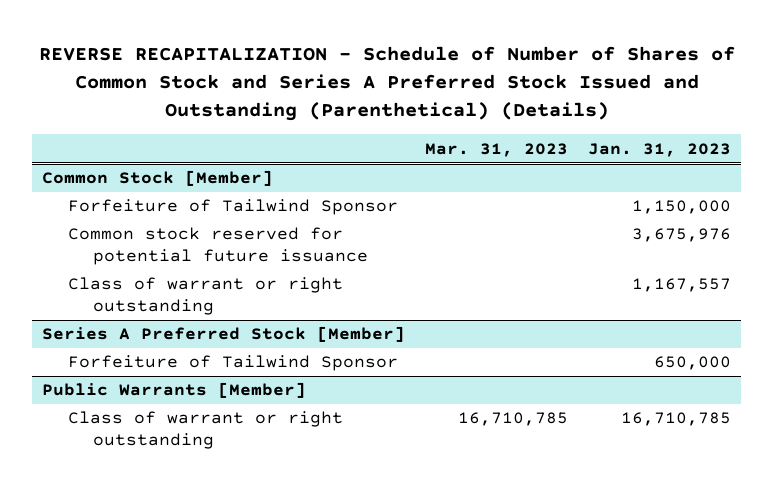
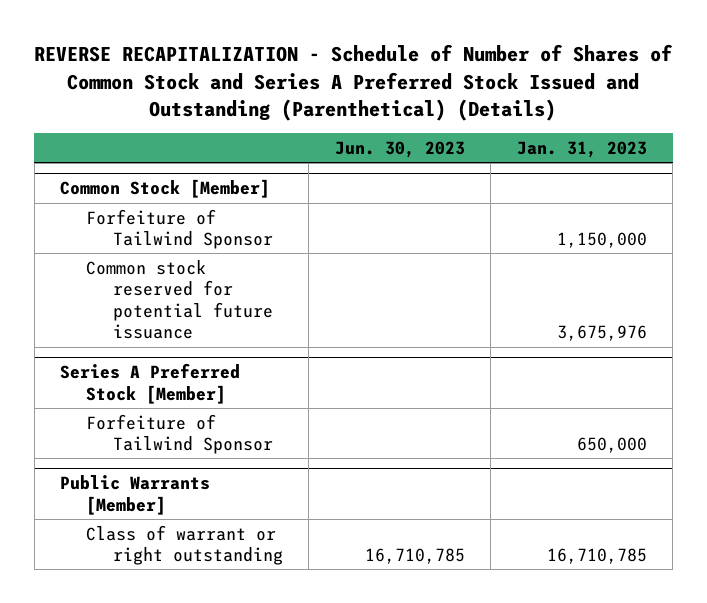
[425,142,569,157] Mar. 31, 2023 -> none
none -> [334,140,465,158] Jun. 30, 2023
[67,277,343,315] Class of warrant or right outstanding -> none

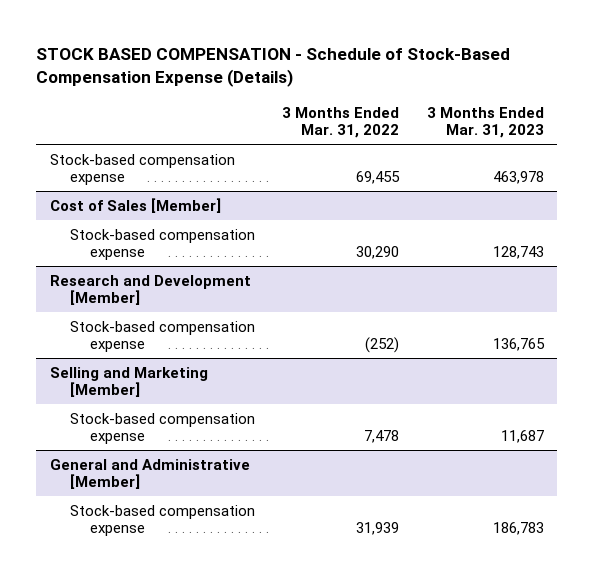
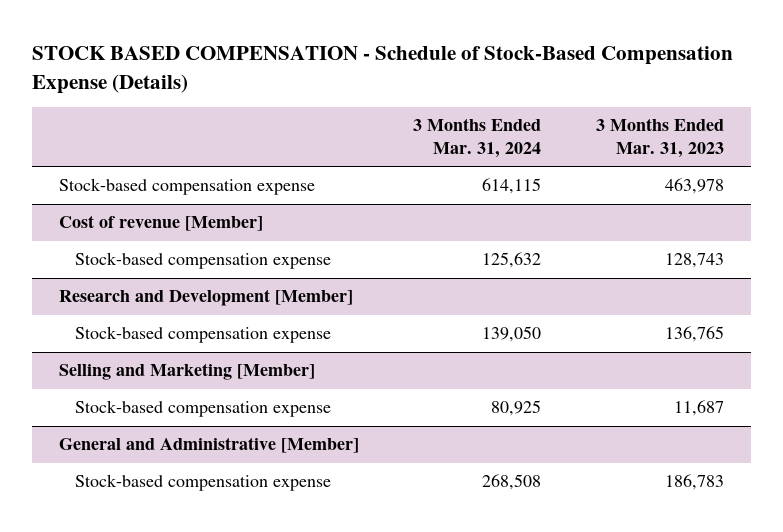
[282,106,400,139] 3 Months Ended Mar. 31, 2022 -> none
none -> [413,118,542,158] 3 Months Ended Mar. 31, 2024
[50,197,222,213] Cost of Sales [Member] -> [59,215,264,232] Cost of revenue [Member]

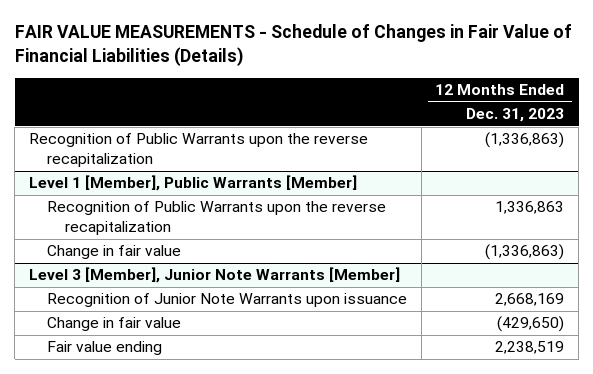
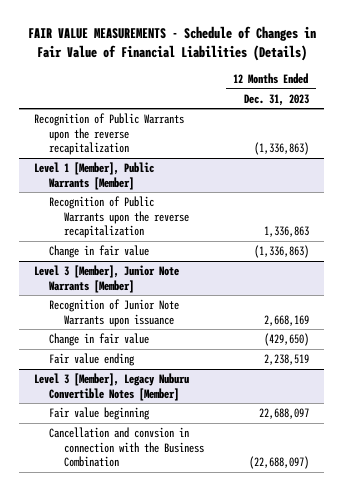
none -> [34,373,190,401] Level 3 [Member], Legacy Nuburu Convertible Notes [Member]
none -> [49,407,151,421] Fair value beginning
none -> [49,427,204,468] Cancellation and convsion in connection with the Business Combination

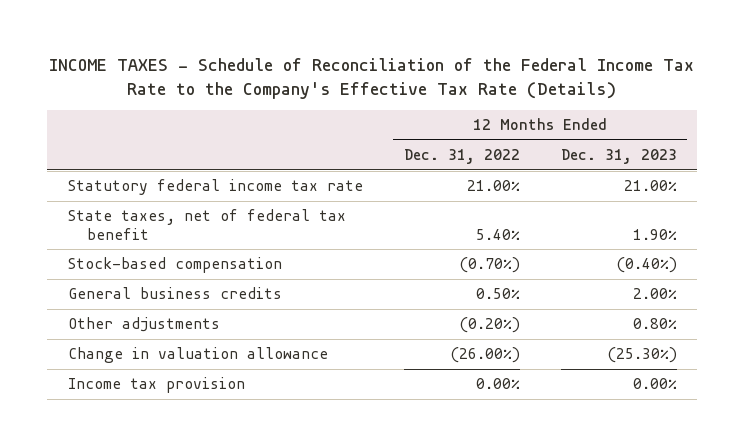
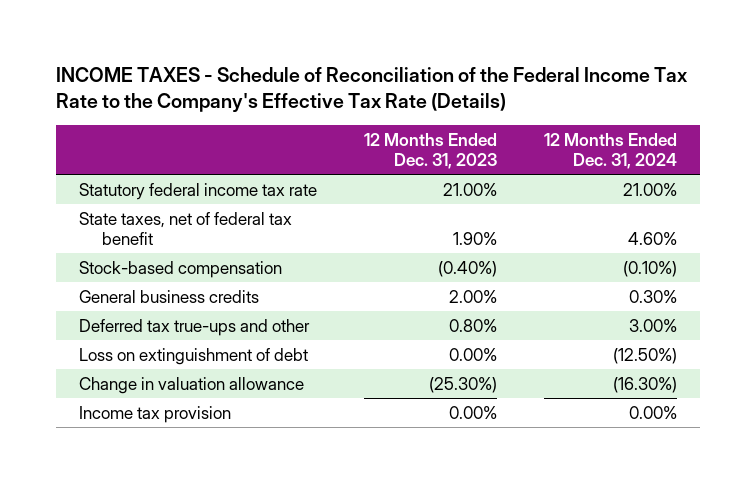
[403,149,520,165] Dec. 31, 2022 -> none
none -> [543,132,677,170] 12 Months Ended Dec. 31, 2024
[67,317,220,333] Other adjustments -> none
none -> [79,318,311,336] Deferred tax true-ups and other
none -> [79,347,309,365] Loss on extinguishment of debt

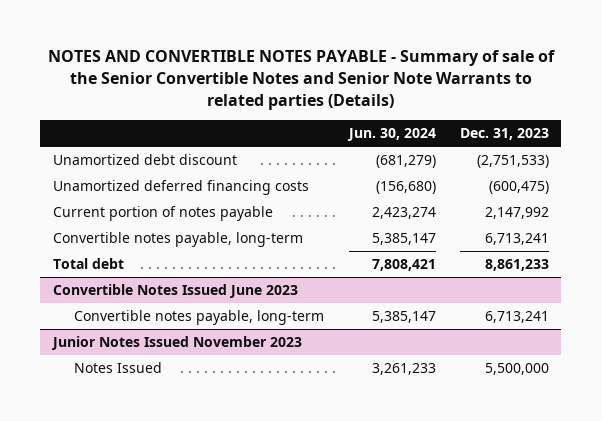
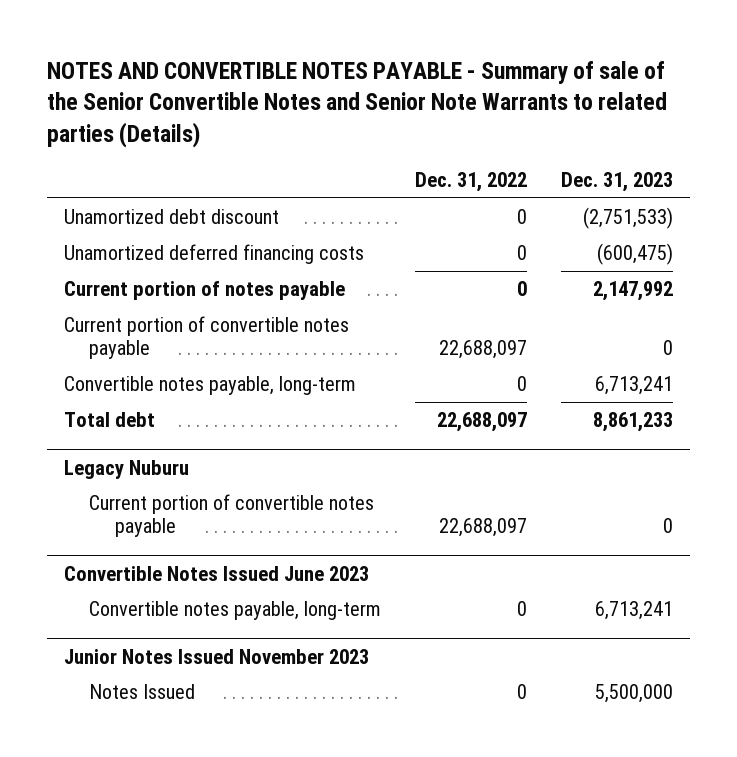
[346,128,436,142] Jun. 30, 2024 -> none
none -> [415,172,528,193] Dec. 31, 2022
none -> [64,315,350,360] Current portion of convertible notes payable
none -> [64,459,190,479] Legacy Nuburu
none -> [89,493,375,538] Current portion of convertible notes payable

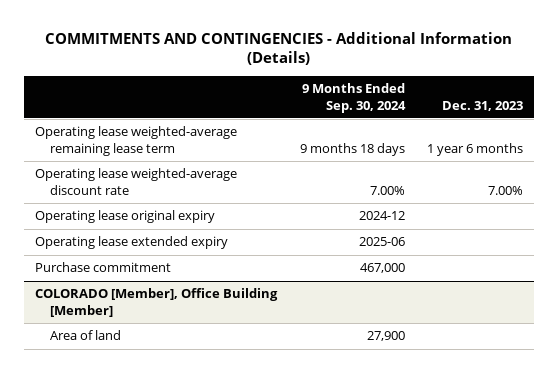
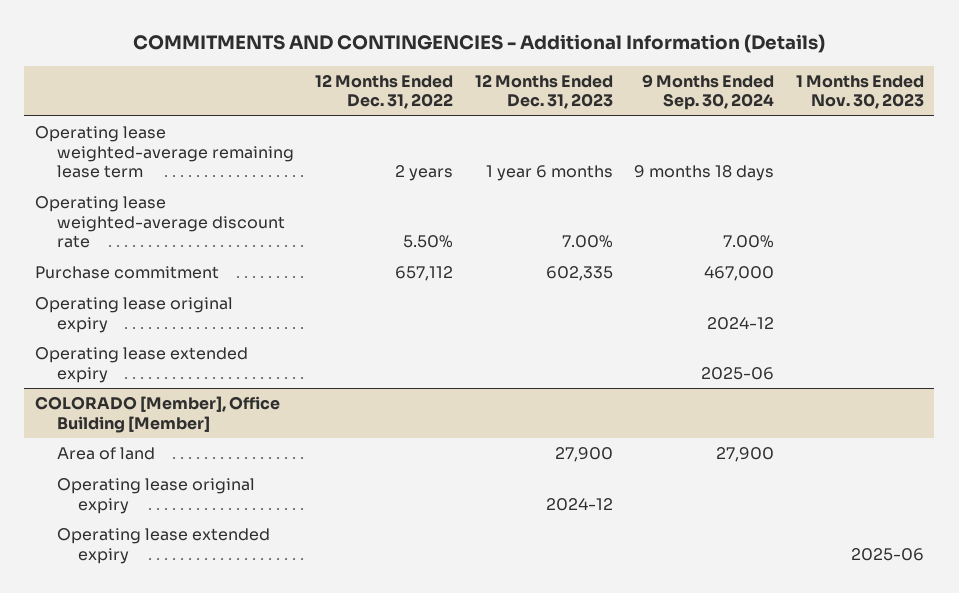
[442,100,524,111] Dec. 31, 2023 -> none
none -> [315,73,454,110] 12 Months Ended Dec. 31, 2022
none -> [474,73,613,110] 12 Months Ended Dec. 31, 2023
none -> [795,74,924,110] 1 Months Ended Nov. 30, 2023
[35,262,172,273] Purchase commitment -> [35,266,220,280] Purchase commitment
none -> [56,478,255,514] Operating lease original expiry
none -> [56,528,270,564] Operating lease extended expiry

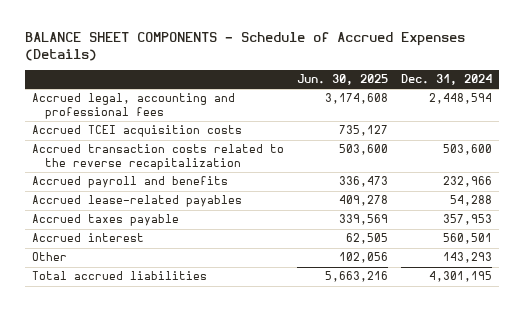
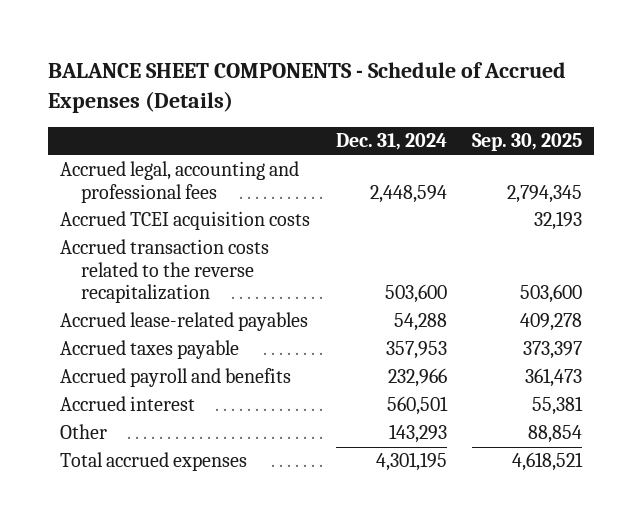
[296,74,388,86] Jun. 30, 2025 -> none
none -> [471,133,582,152] Sep. 30, 2025
[31,176,228,189] Accrued payroll and benefits -> [60,368,292,388] Accrued payroll and benefits
[31,271,207,281] Total accrued liabilities -> [60,452,248,472] Total accrued expenses

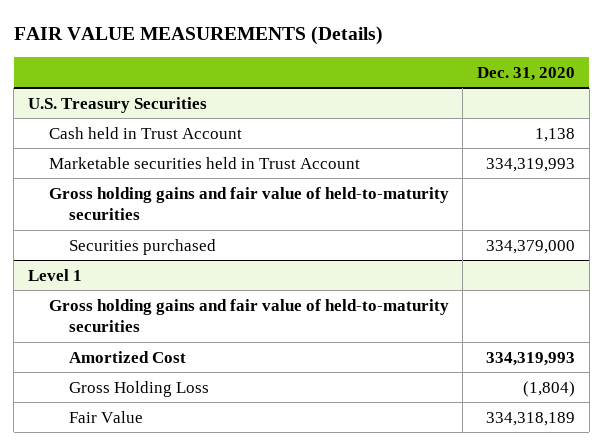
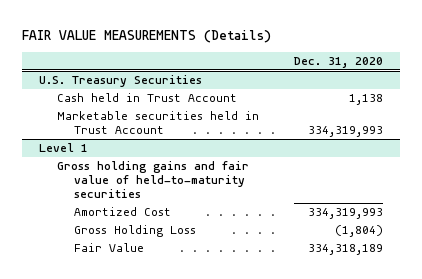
[48,186,449,221] Gross holding gains and fair value of held-to-maturity securities -> none
[69,238,217,255] Securities purchased -> none

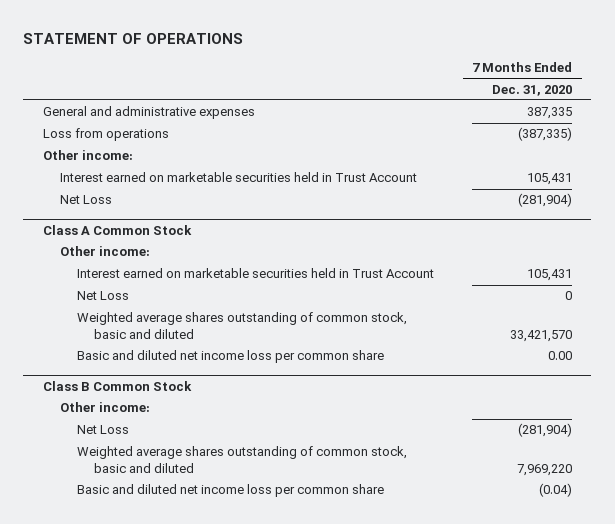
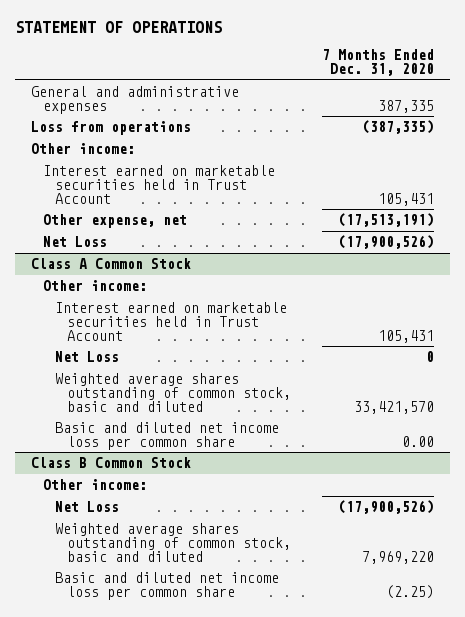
none -> [42,214,187,229] Other expense, net
[518,193,573,208] (281,904) -> [338,235,435,250] (17,900,526)
[518,423,573,438] (281,904) -> [338,500,435,515] (17,900,526)
[539,483,573,498] (0.04) -> [386,584,435,599] (2.25)

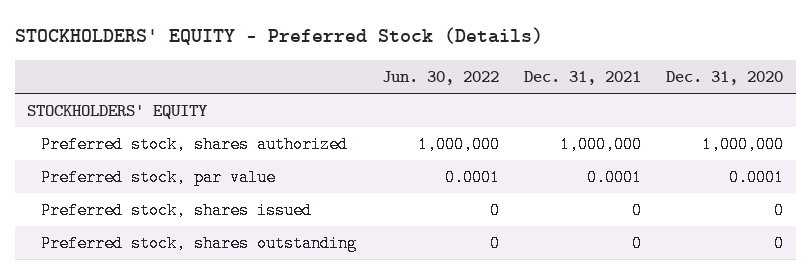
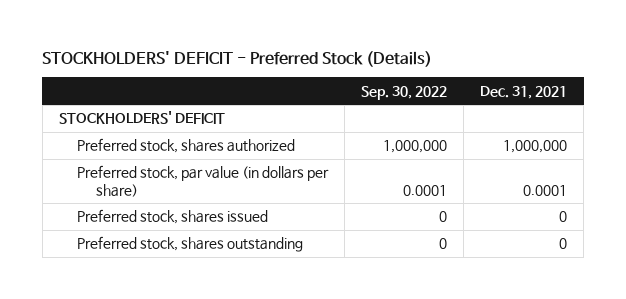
[14,27,543,46] STOCKHOLDERS' EQUITY - Preferred Stock (Details) -> [42,50,433,67] STOCKHOLDERS' DEFICIT - Preferred Stock (Details)
[381,70,499,85] Jun. 30, 2022 -> none
[666,70,784,85] Dec. 31, 2020 -> none
none -> [361,85,448,100] Sep. 30, 2022
[27,105,209,120] STOCKHOLDERS' EQUITY -> [58,111,225,125] STOCKHOLDERS' DEFICIT
[41,169,277,187] Preferred stock, par value -> [77,165,330,197] Preferred stock, par value (in dollars per share)

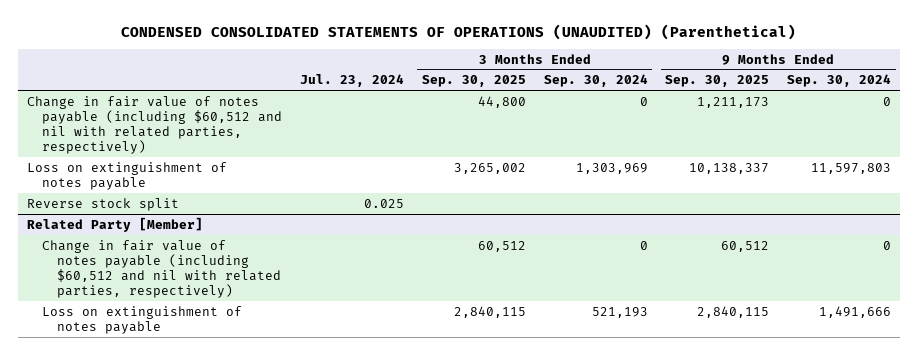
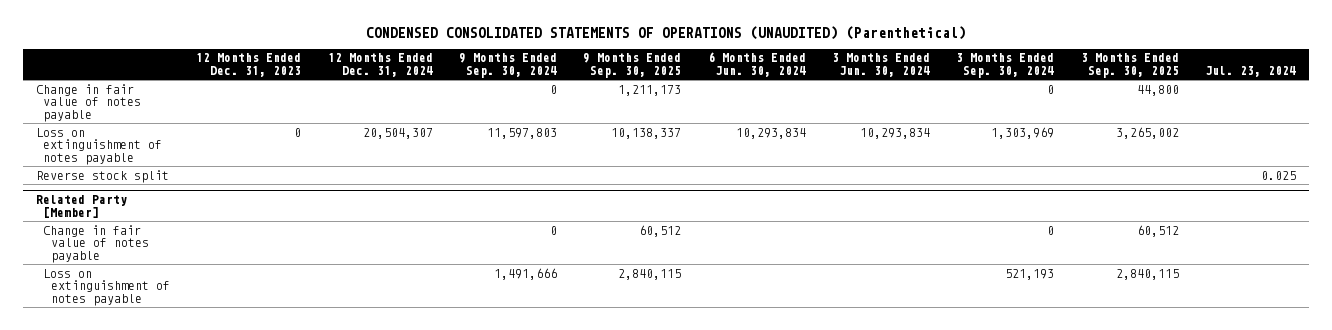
none -> [196,53,302,77] 12 Months Ended Dec. 31, 2023
none -> [327,53,433,77] 12 Months Ended Dec. 31, 2024
none -> [707,52,806,77] 6 Months Ended Jun. 30, 2024
none -> [832,53,931,77] 3 Months Ended Jun. 30, 2024
[26,95,282,154] Change in fair value of notes payable (including $60,512 and nil with related parties, respectively) -> [35,83,142,122] Change in fair value of notes payable
[41,239,282,298] Change in fair value of notes payable (including $60,512 and nil with related parties, respectively) -> [43,224,150,263] Change in fair value of notes payable

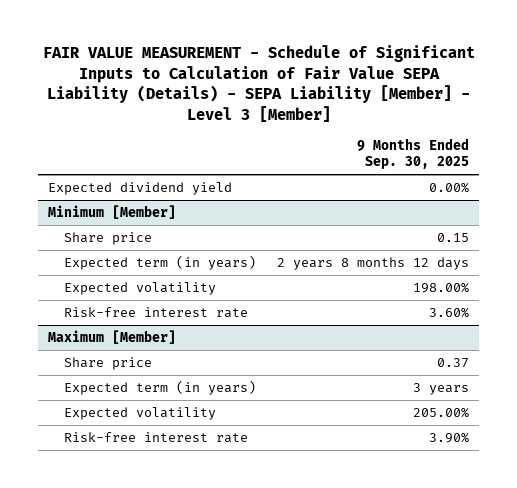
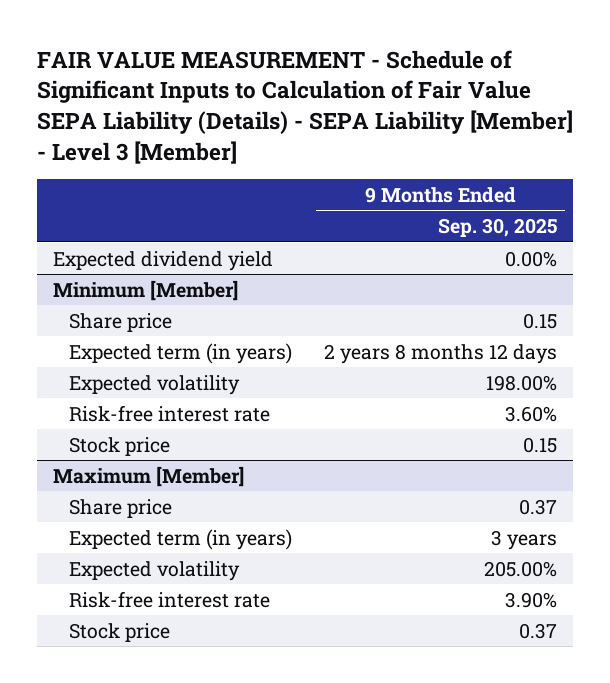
none -> [68,436,170,456] Stock price
none -> [68,622,170,642] Stock price

